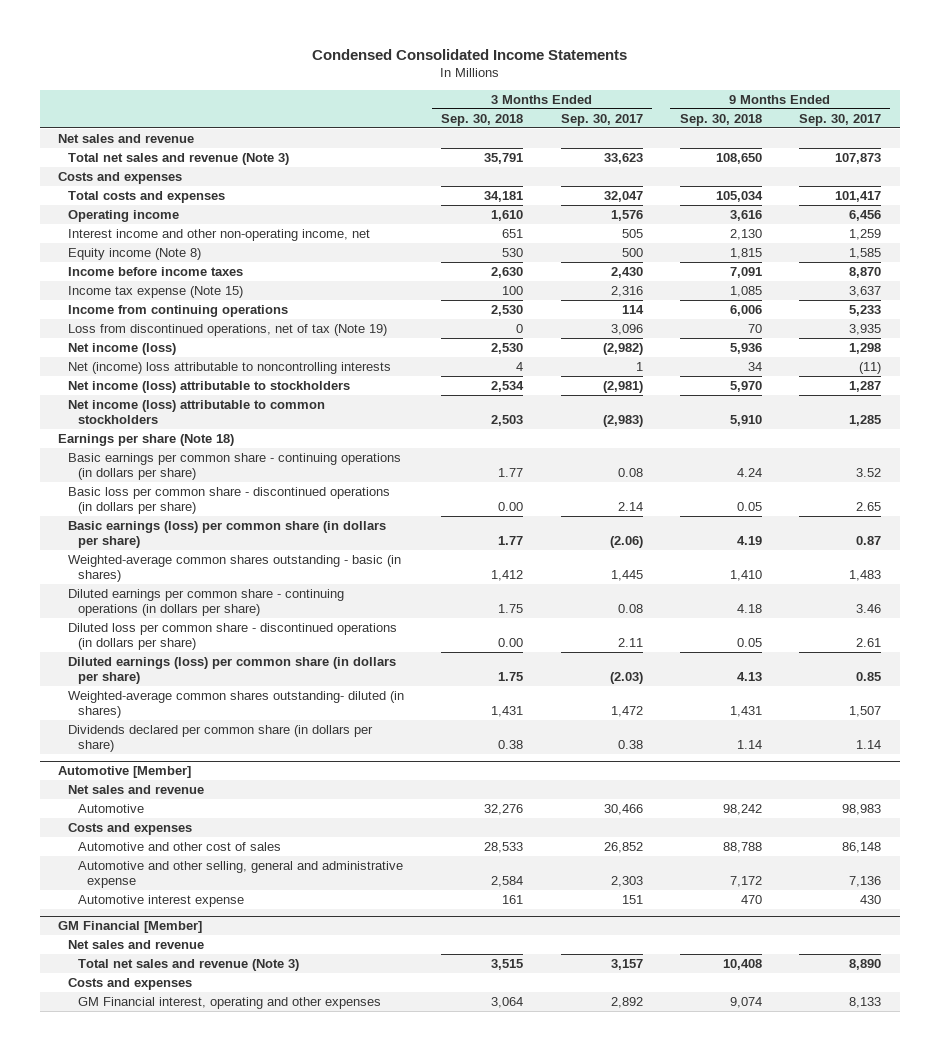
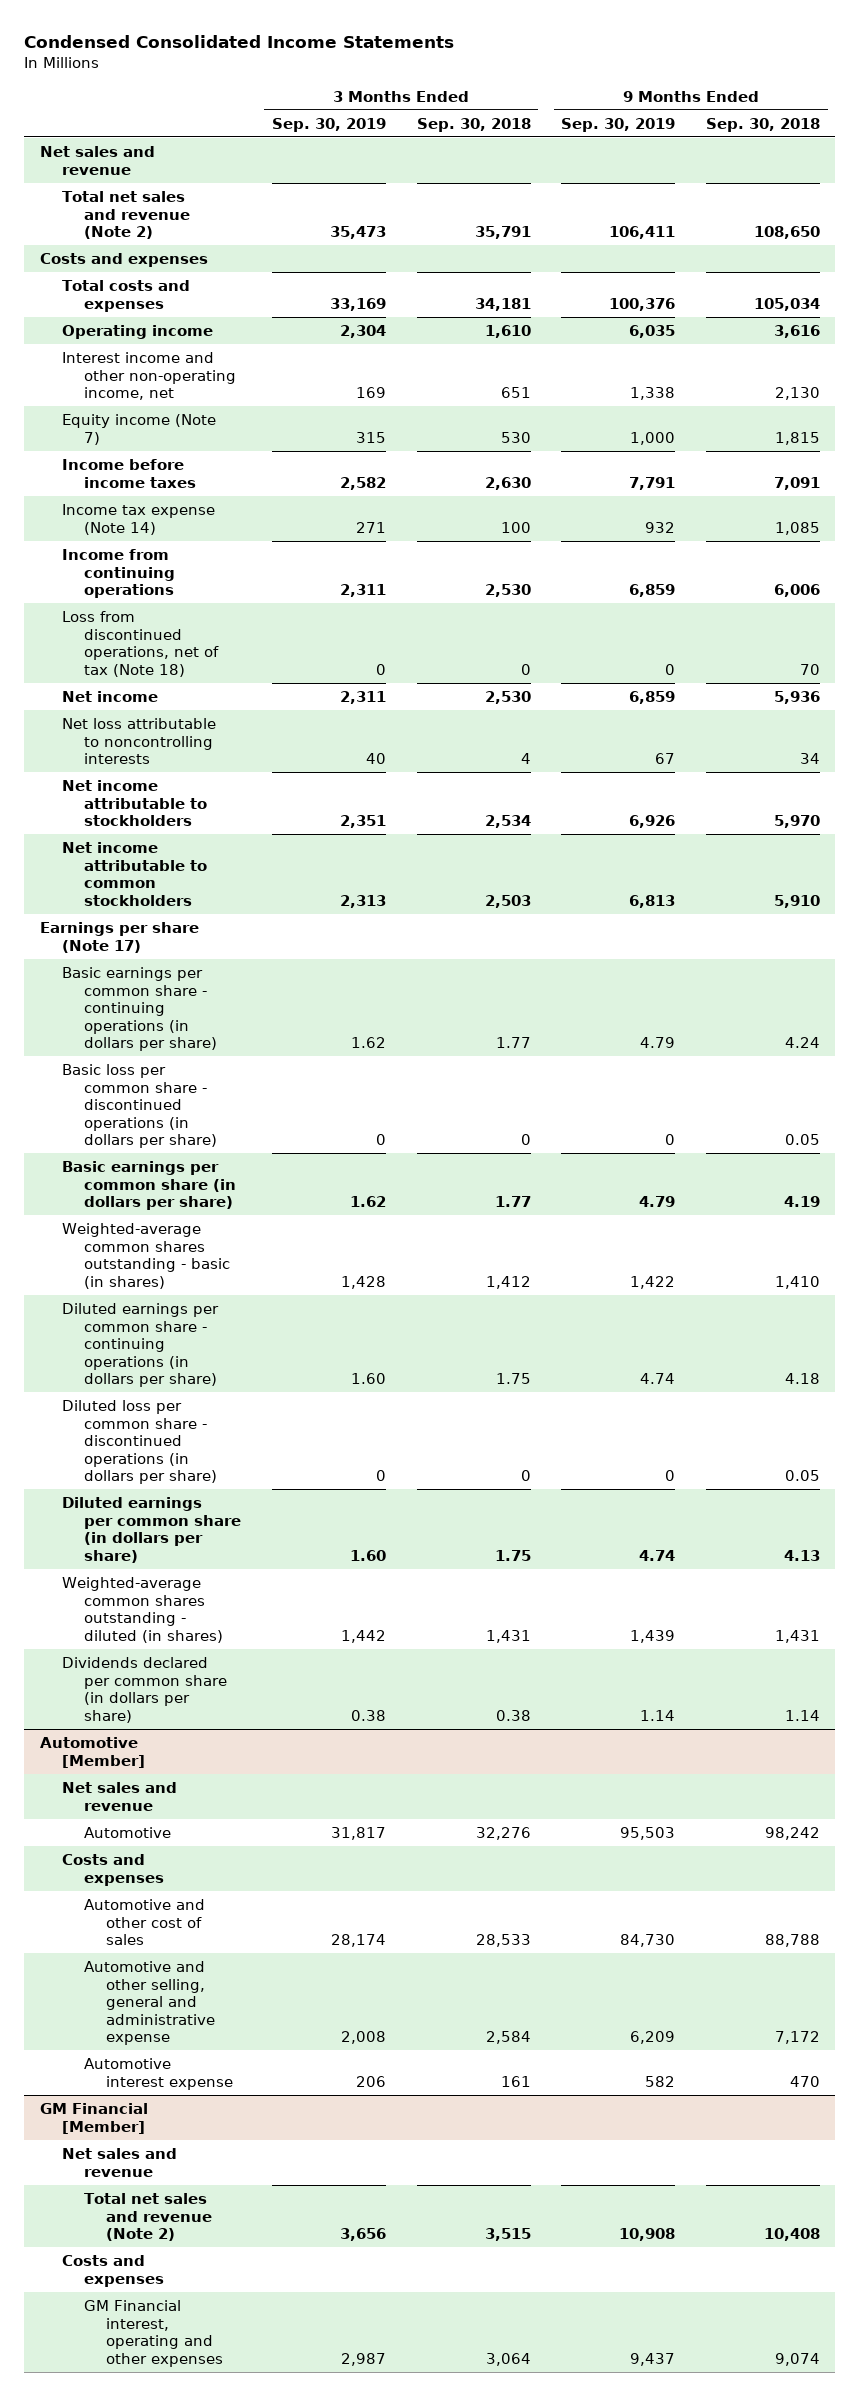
[560,113,643,126] Sep. 30, 2017 -> none
[799,113,882,126] Sep. 30, 2017 -> none
none -> [271,117,386,132] Sep. 30, 2019
none -> [561,117,676,132] Sep. 30, 2019
[67,152,289,165] Total net sales and revenue (Note 3) -> [61,190,190,240] Total net sales and revenue (Note 2)
[67,247,201,260] Equity income (Note 8) -> [61,413,216,445] Equity income (Note 7)
[67,285,243,298] Income tax expense (Note 15) -> [61,503,215,535] Income tax expense (Note 14)
[67,323,387,336] Loss from discontinued operations, net of tax (Note 19) -> [61,610,219,677] Loss from discontinued operations, net of tax (Note 18)
[67,342,176,355] Net income (loss) -> [61,690,158,702] Net income
[67,361,391,374] Net (income) loss attributable to noncontrolling interests -> [61,717,216,765] Net loss attributable to noncontrolling interests
[67,380,350,393] Net income (loss) attributable to stockholders -> [61,779,207,827] Net income attributable to stockholders
[67,399,325,424] Net income (loss) attributable to common stockholders -> [61,841,207,906] Net income attributable to common stockholders
[58,433,235,446] Earnings per share (Note 18) -> [39,921,199,953] Earnings per share (Note 17)
[498,501,524,511] 0.00 -> [520,1134,531,1146] 0
[67,520,386,548] Basic earnings (loss) per common share (in dollars per share) -> [61,1160,236,1211] Basic earnings per common share (in dollars per share)
[498,637,524,647] 0.00 -> [520,1470,531,1482] 0
[67,656,396,684] Diluted earnings (loss) per common share (in dollars per share) -> [61,1496,241,1563] Diluted earnings per common share (in dollars per share)
[67,690,404,718] Weighted-average common shares outstanding- diluted (in shares) -> [61,1576,223,1643] Weighted-average common shares outstanding - diluted (in shares)
[77,958,299,971] Total net sales and revenue (Note 3) -> [83,2192,212,2242] Total net sales and revenue (Note 2)

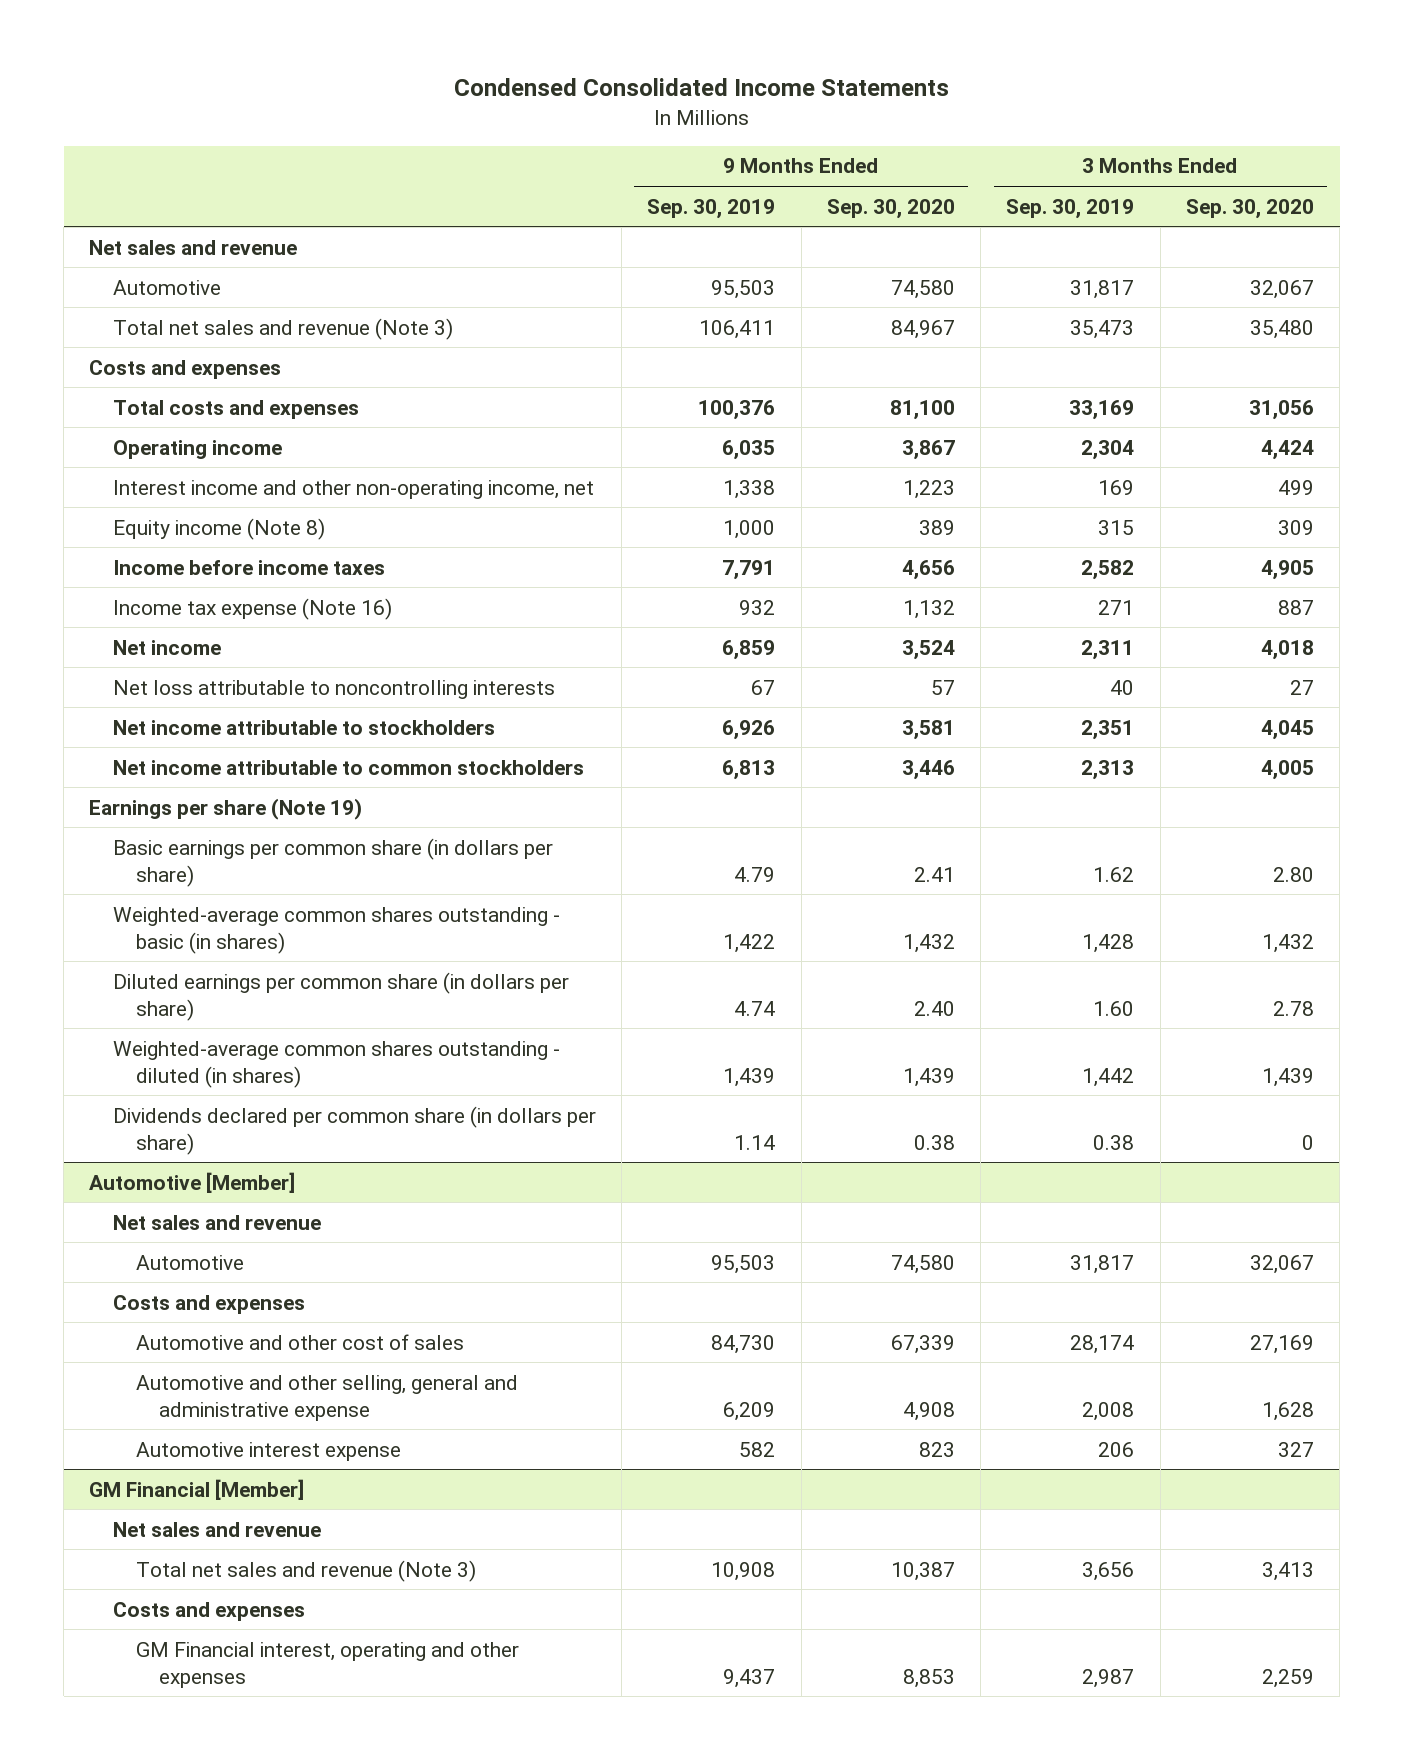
[416,117,531,132] Sep. 30, 2018 -> none
[706,117,821,132] Sep. 30, 2018 -> none
none -> [826,198,955,219] Sep. 30, 2020
none -> [1186,198,1315,219] Sep. 30, 2020
none -> [112,279,221,295] Automotive
[61,190,190,240] Total net sales and revenue (Note 2) -> [112,317,453,340] Total net sales and revenue (Note 3)
[61,413,216,445] Equity income (Note 7) -> [112,517,325,540] Equity income (Note 8)
[61,548,175,599] Income from continuing operations -> none
[61,610,219,677] Loss from discontinued operations, net of tax (Note 18) -> none
[61,503,215,535] Income tax expense (Note 14) -> [112,597,392,620] Income tax expense (Note 16)
[61,966,217,1052] Basic earnings per common share - continuing operations (in dollars per share) -> none
[61,1063,217,1149] Basic loss per common share - discontinued operations (in dollars per share) -> none
[39,921,199,953] Earnings per share (Note 17) -> [89,797,363,820] Earnings per share (Note 19)
[61,1302,219,1388] Diluted earnings per common share - continuing operations (in dollars per share) -> none
[61,1399,217,1485] Diluted loss per common share - discontinued operations (in dollars per share) -> none
[83,2192,212,2242] Total net sales and revenue (Note 2) -> [135,1559,476,1582] Total net sales and revenue (Note 3)

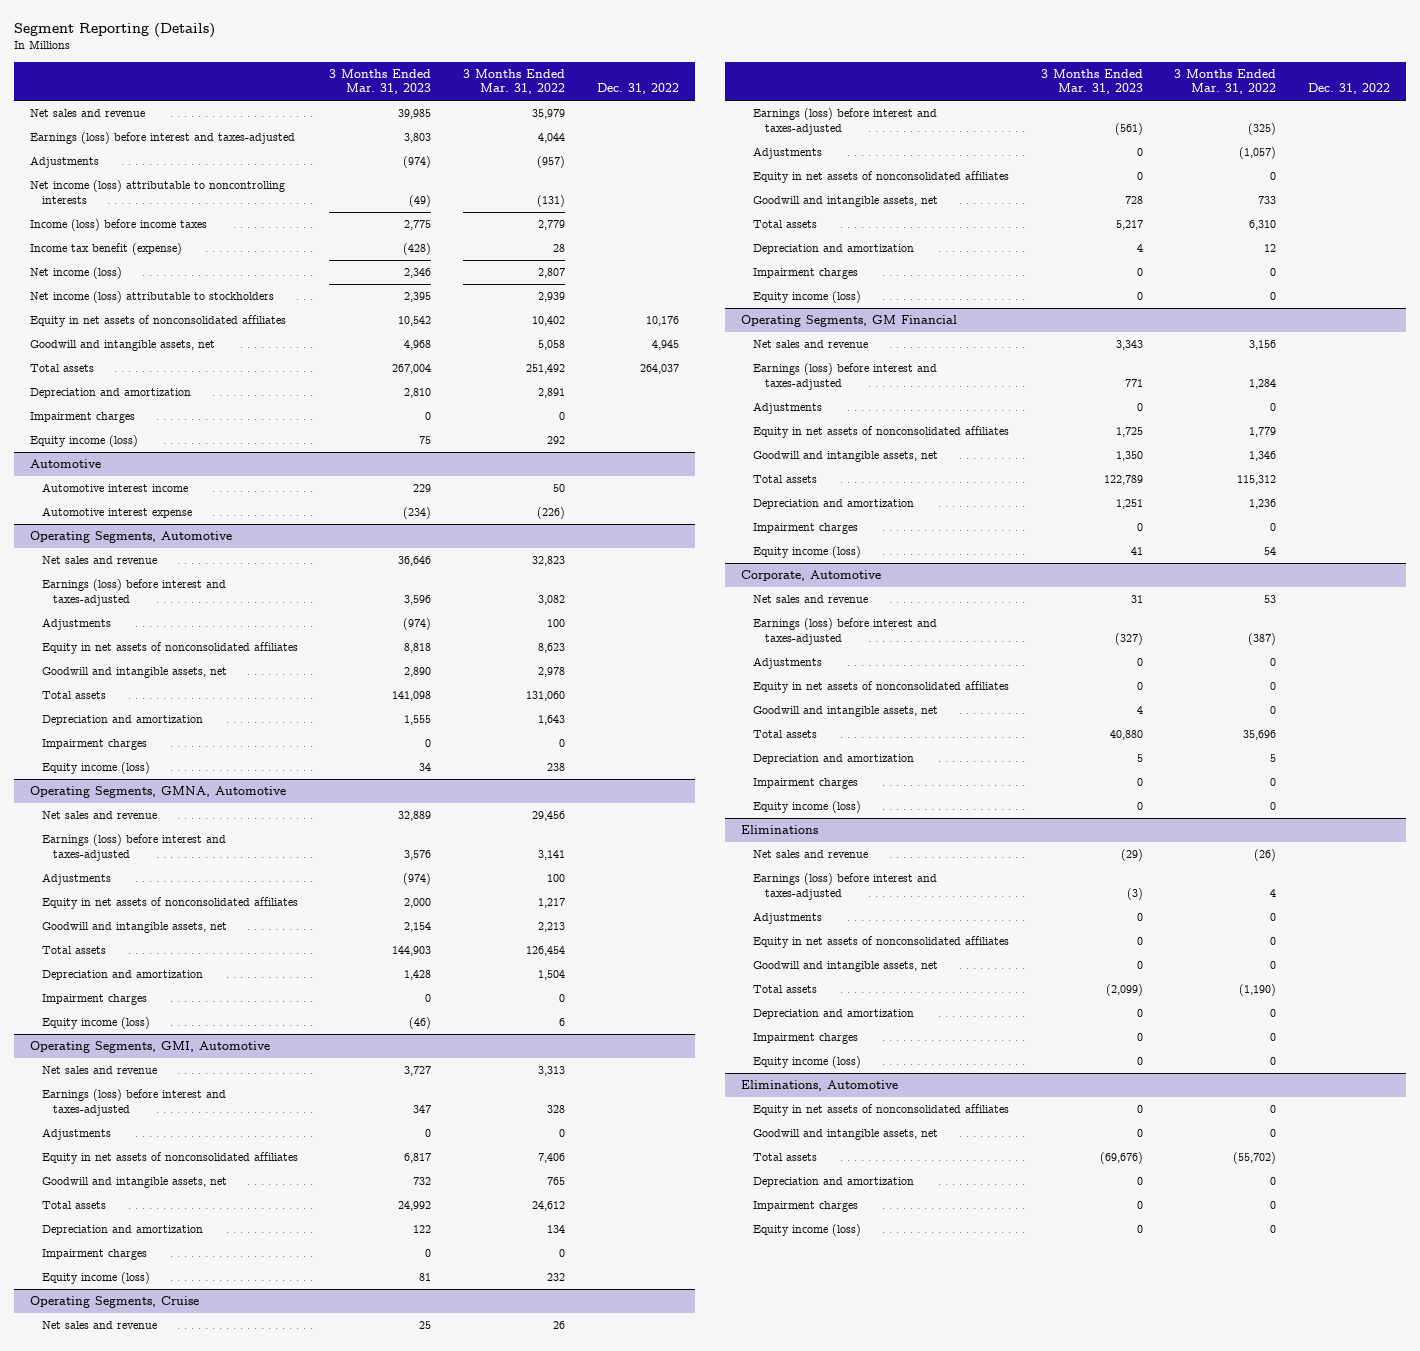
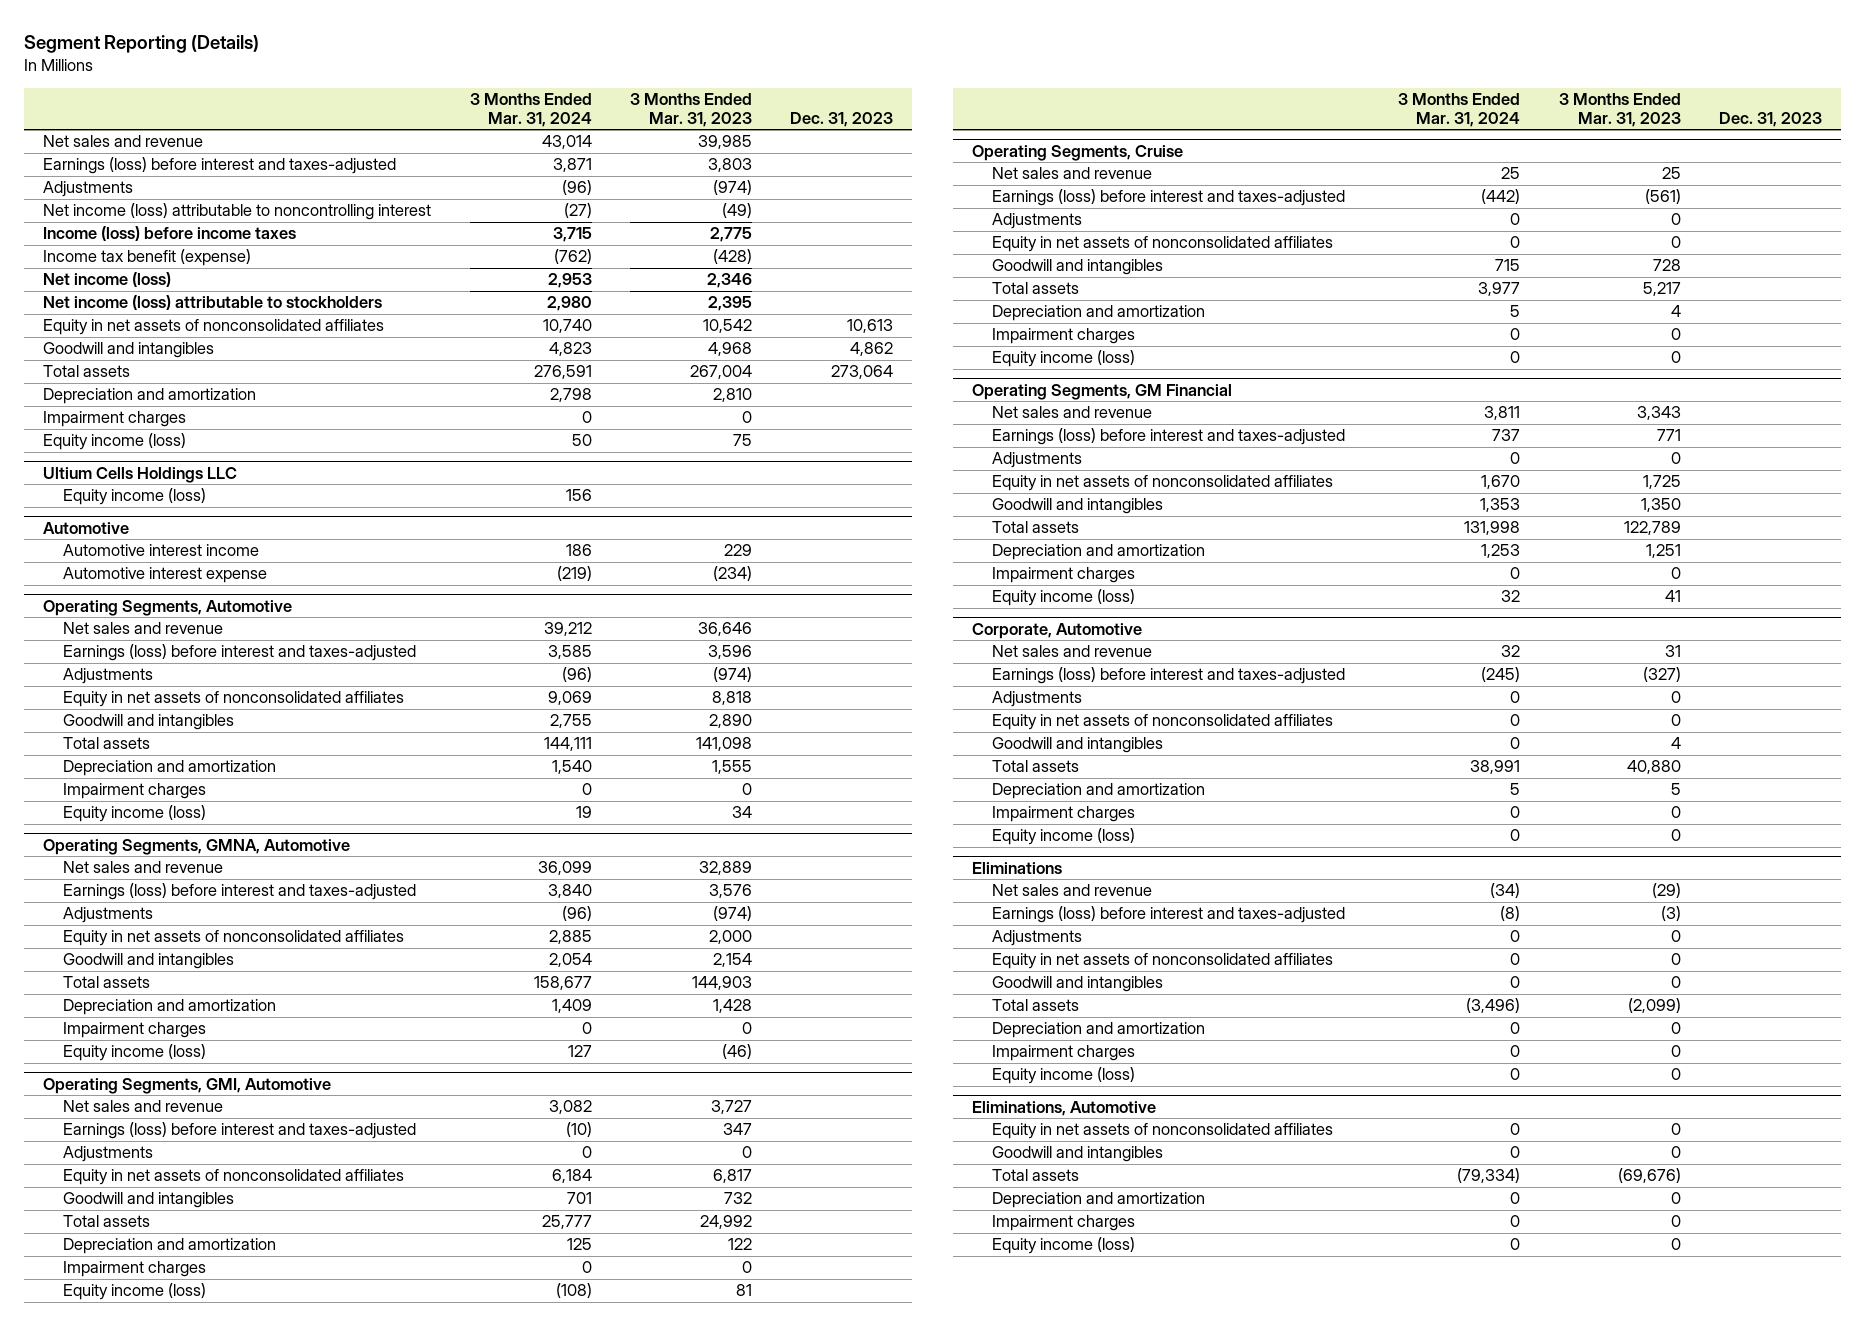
[462,68,565,95] 3 Months Ended Mar. 31, 2022 -> none
[596,83,679,95] Dec. 31, 2022 -> none
none -> [469,93,592,127] 3 Months Ended Mar. 31, 2024
none -> [790,111,894,127] Dec. 31, 2023
[29,180,285,204] Net income (loss) attributable to noncontrolling interests -> [43,203,432,221] Net income (loss) attributable to noncontrolling interest
[29,340,215,352] Goodwill and intangible assets, net -> [43,342,215,359] Goodwill and intangibles
none -> [43,466,238,483] Ultium Cells Holdings LLC
none -> [62,488,206,506] Equity income (loss)
[41,667,227,679] Goodwill and intangible assets, net -> [62,714,234,731] Goodwill and intangibles
[41,922,227,934] Goodwill and intangible assets, net -> [62,953,234,970] Goodwill and intangibles
[41,1177,227,1189] Goodwill and intangible assets, net -> [62,1192,234,1209] Goodwill and intangibles
[752,196,938,208] Goodwill and intangible assets, net -> [991,259,1163,276] Goodwill and intangibles
[752,451,938,463] Goodwill and intangible assets, net -> [991,498,1163,515] Goodwill and intangibles
[752,706,938,718] Goodwill and intangible assets, net -> [991,737,1163,754] Goodwill and intangibles
[752,961,938,973] Goodwill and intangible assets, net -> [991,976,1163,993] Goodwill and intangibles
[752,1129,938,1141] Goodwill and intangible assets, net -> [991,1146,1163,1163] Goodwill and intangibles

